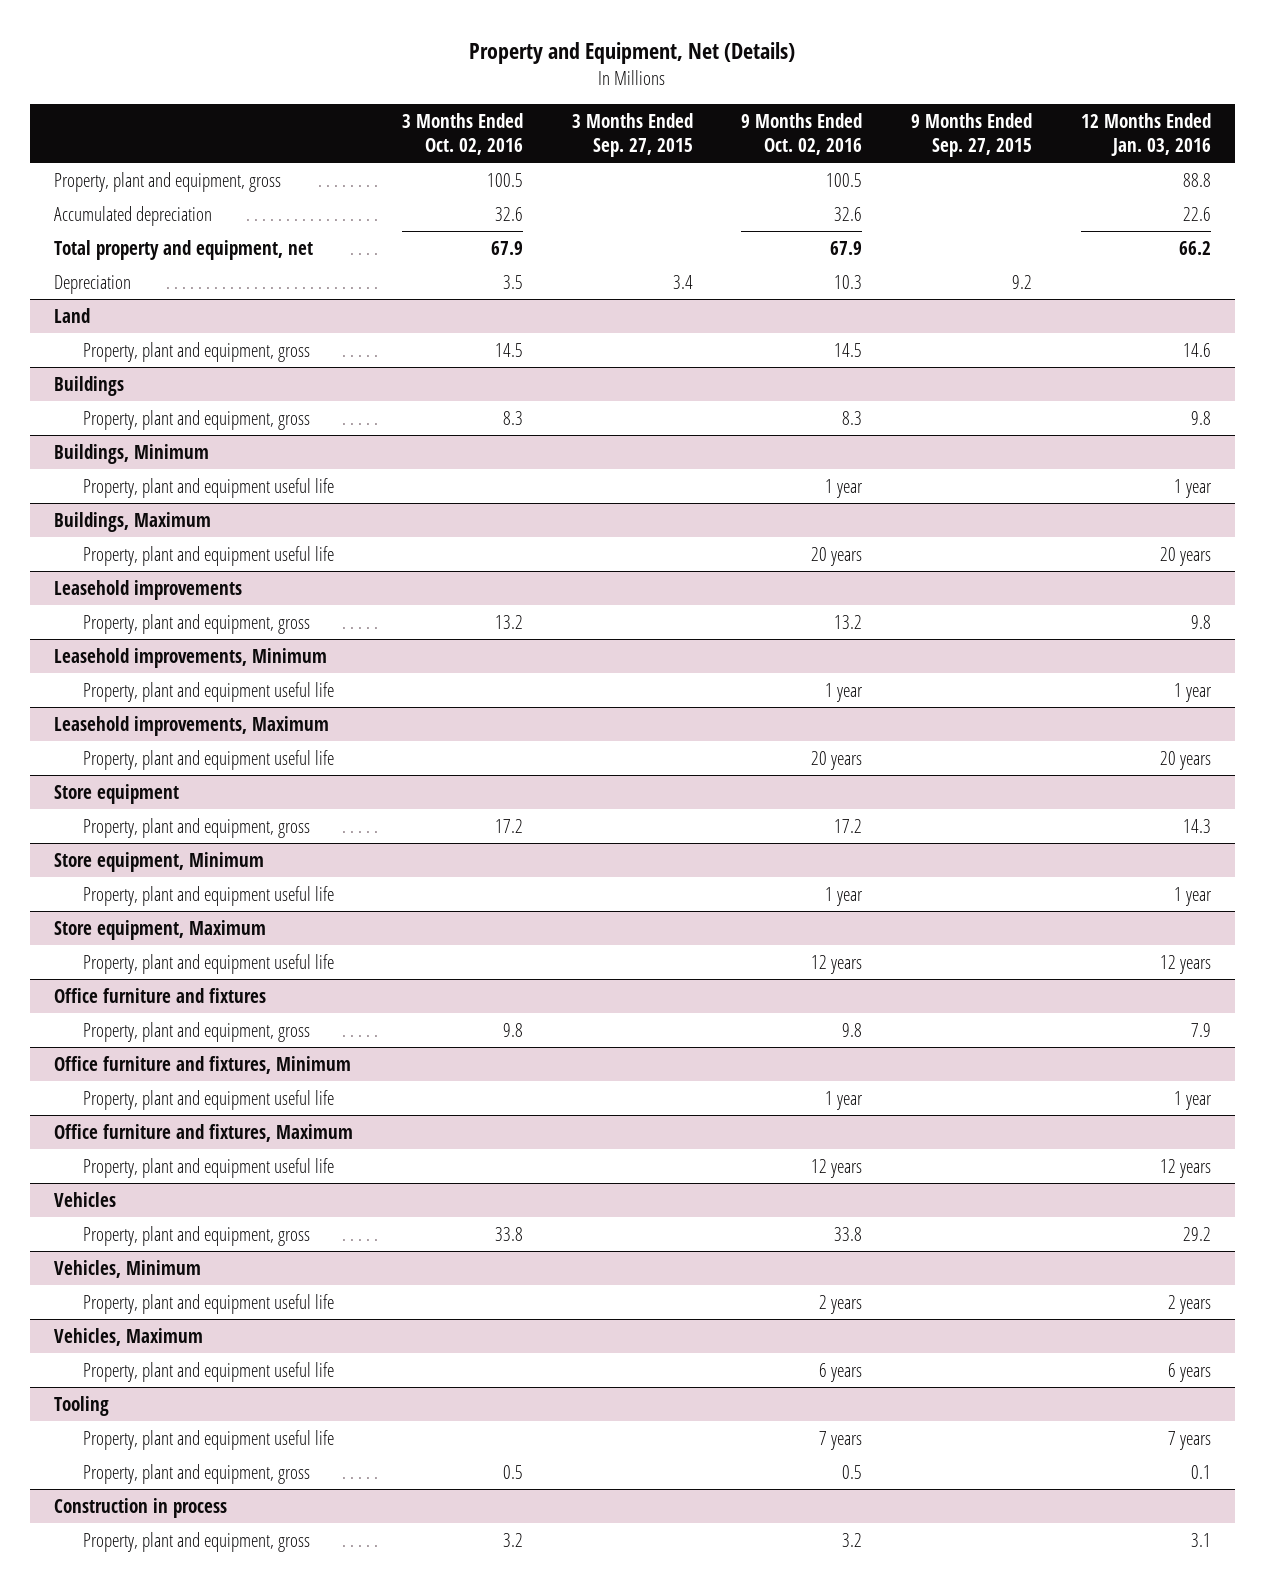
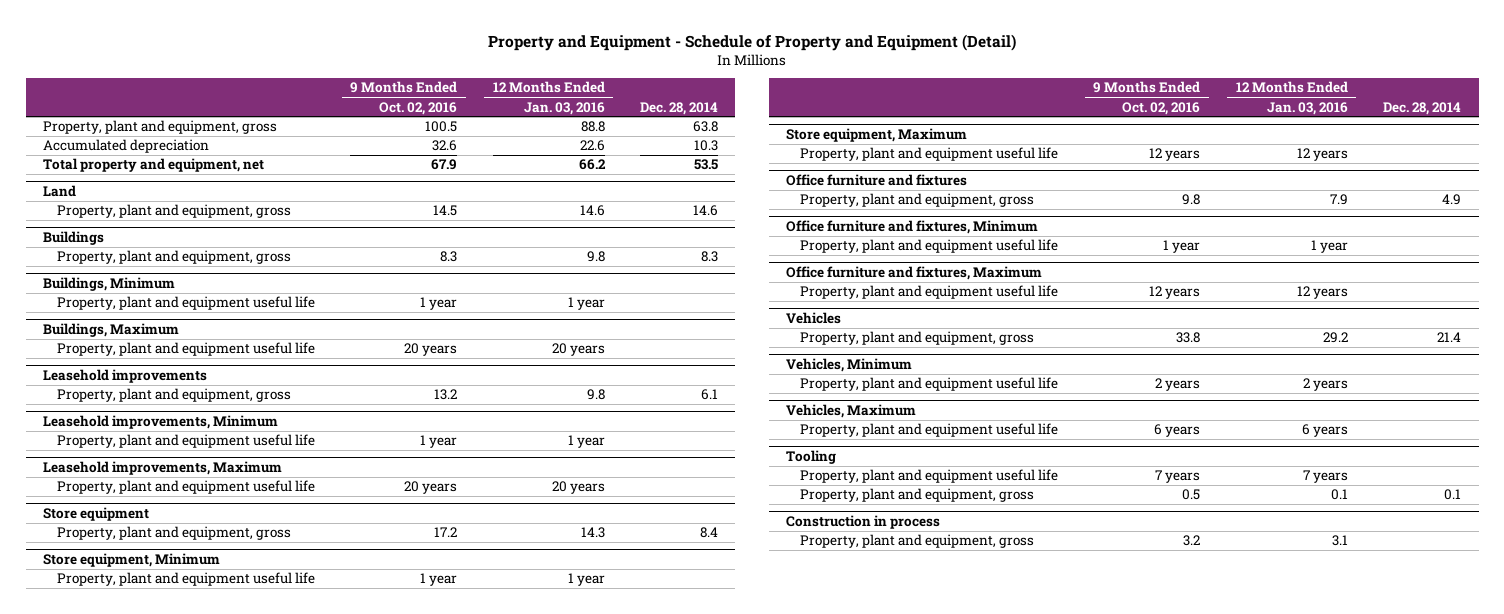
[469,42,796,65] Property and Equipment, Net (Details) -> [488,33,1017,51] Property and Equipment - Schedule of Property and Equipment (Detail)
[401,112,523,156] 3 Months Ended Oct. 02, 2016 -> none
[571,112,693,158] 3 Months Ended Sep. 27, 2015 -> none
[911,112,1033,158] 9 Months Ended Sep. 27, 2015 -> none
none -> [639,101,718,115] Dec. 28, 2014
[54,274,132,294] Depreciation -> none

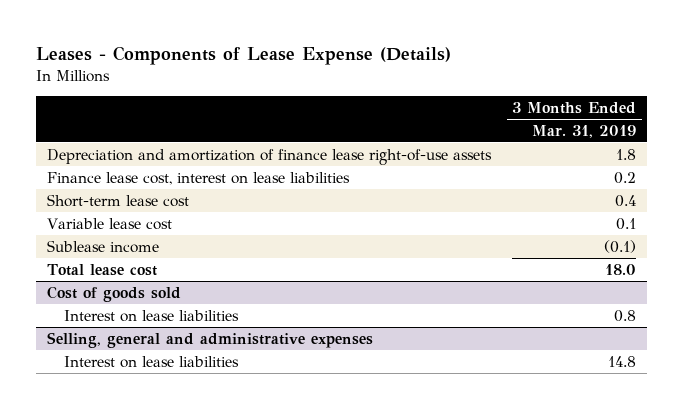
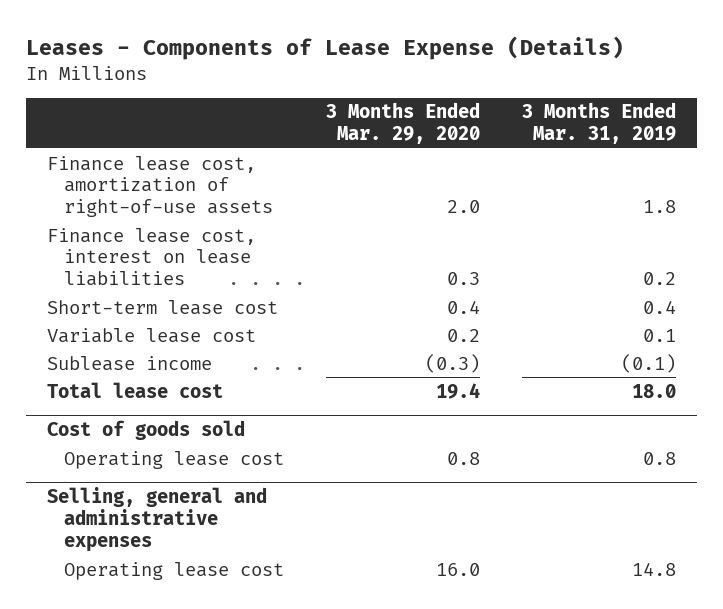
none -> [325,102,480,145] 3 Months Ended Mar. 29, 2020
[46,148,492,165] Depreciation and amortization of finance lease right-of-use assets -> [47,155,273,218] Finance lease cost, amortization of right-of-use assets
[63,309,239,322] Interest on lease liabilities -> [63,450,284,469] Operating lease cost
[63,355,239,368] Interest on lease liabilities -> [63,561,284,580] Operating lease cost

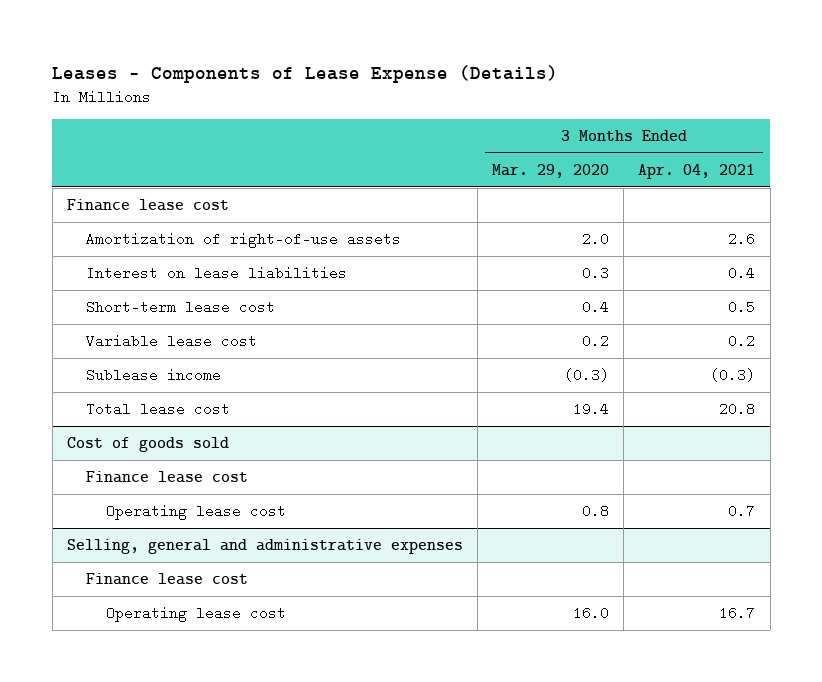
[521,102,676,145] 3 Months Ended Mar. 31, 2019 -> none
none -> [638,164,756,180] Apr. 04, 2021
none -> [66,199,229,212] Finance lease cost
[47,155,273,218] Finance lease cost, amortization of right-of-use assets -> [86,232,402,249] Amortization of right-of-use assets
[47,227,257,287] Finance lease cost, interest on lease liabilities -> [86,266,348,281] Interest on lease liabilities
none -> [86,471,249,484] Finance lease cost
none -> [86,573,249,586] Finance lease cost

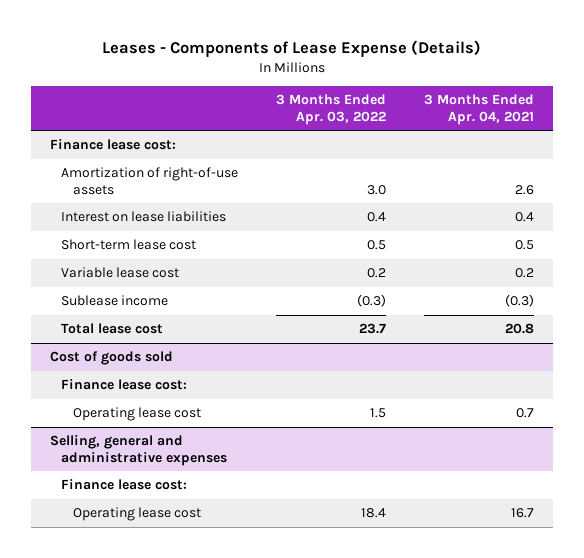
[492,164,610,179] Mar. 29, 2020 -> none
none -> [276,94,387,125] 3 Months Ended Apr. 03, 2022
[66,199,229,212] Finance lease cost -> [49,139,176,151] Finance lease cost:
[86,471,249,484] Finance lease cost -> [61,379,188,391] Finance lease cost:
[86,573,249,586] Finance lease cost -> [61,479,188,491] Finance lease cost:

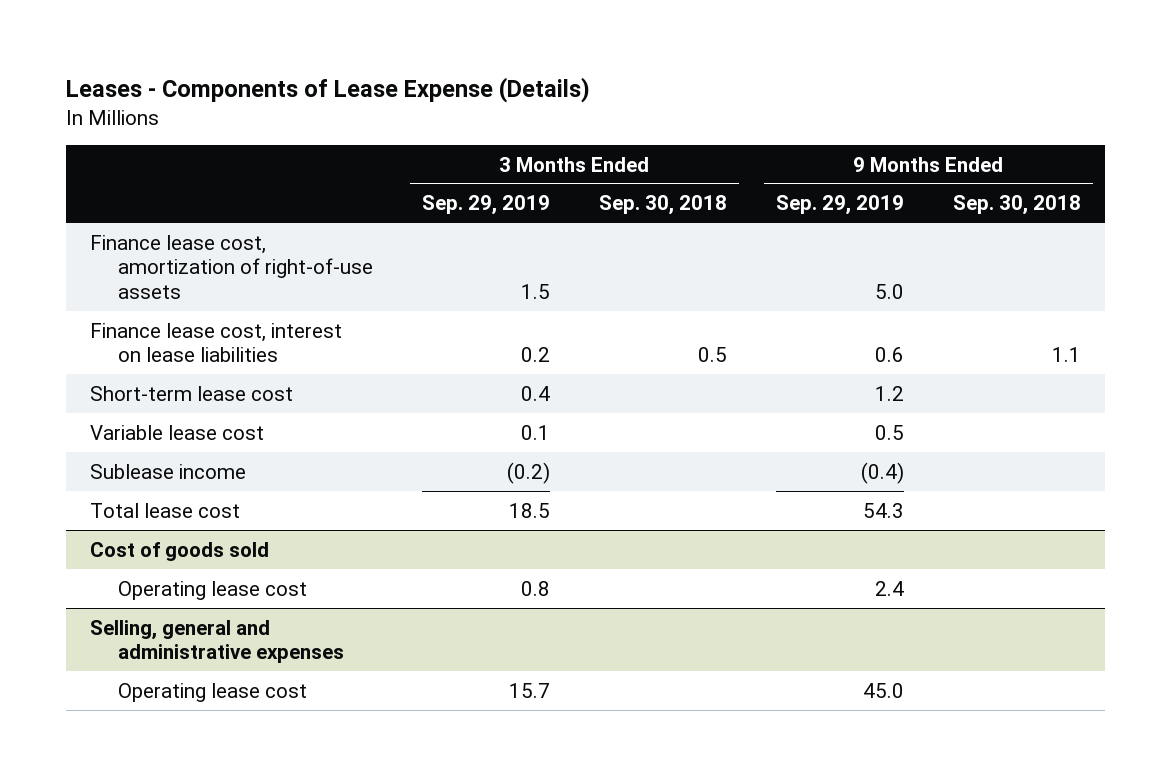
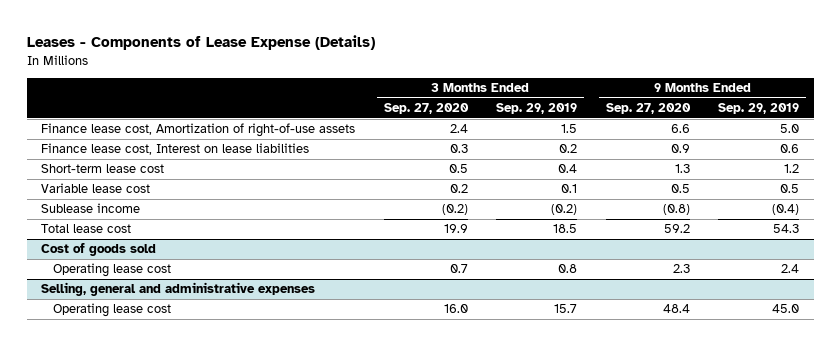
[598,195,727,216] Sep. 30, 2018 -> none
[952,195,1081,216] Sep. 30, 2018 -> none
none -> [383,103,469,115] Sep. 27, 2020
none -> [605,103,691,115] Sep. 27, 2020
[90,234,374,299] Finance lease cost, amortization of right-of-use assets -> [41,123,356,138] Finance lease cost, Amortization of right-of-use assets
[90,322,343,363] Finance lease cost, interest on lease liabilities -> [41,143,310,156] Finance lease cost, Interest on lease liabilities

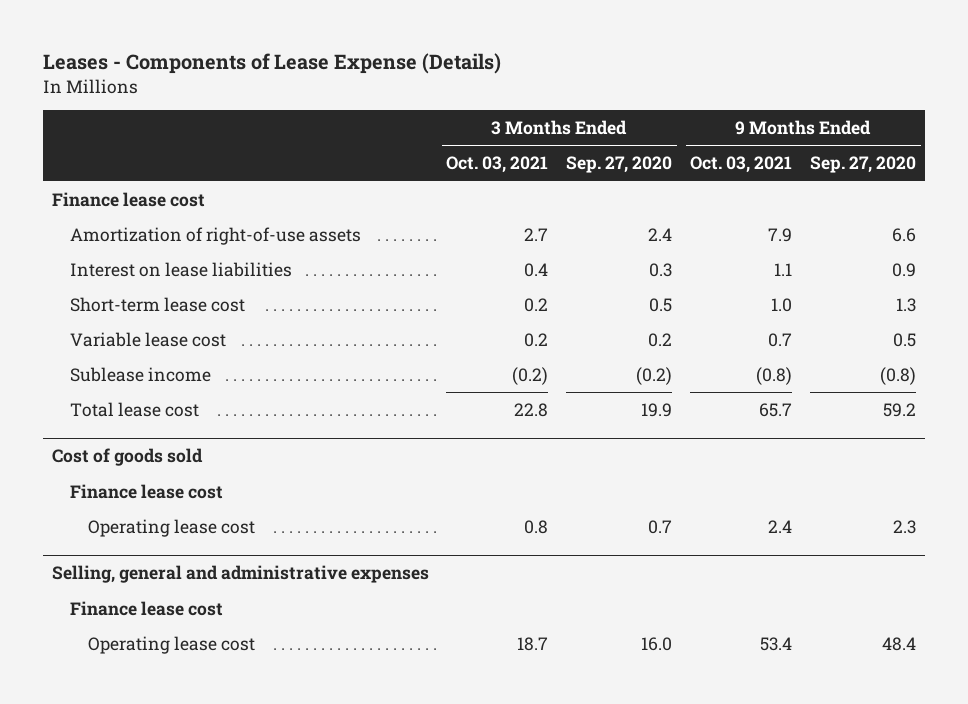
[496,103,578,115] Sep. 29, 2019 -> none
[718,103,800,115] Sep. 29, 2019 -> none
none -> [446,156,549,174] Oct. 03, 2021
none -> [690,156,793,174] Oct. 03, 2021
none -> [51,191,205,207] Finance lease cost
[41,123,356,138] Finance lease cost, Amortization of right-of-use assets -> [69,226,361,245] Amortization of right-of-use assets
[41,143,310,156] Finance lease cost, Interest on lease liabilities -> [69,261,292,277] Interest on lease liabilities
none -> [69,483,223,499] Finance lease cost
none -> [69,600,223,616] Finance lease cost

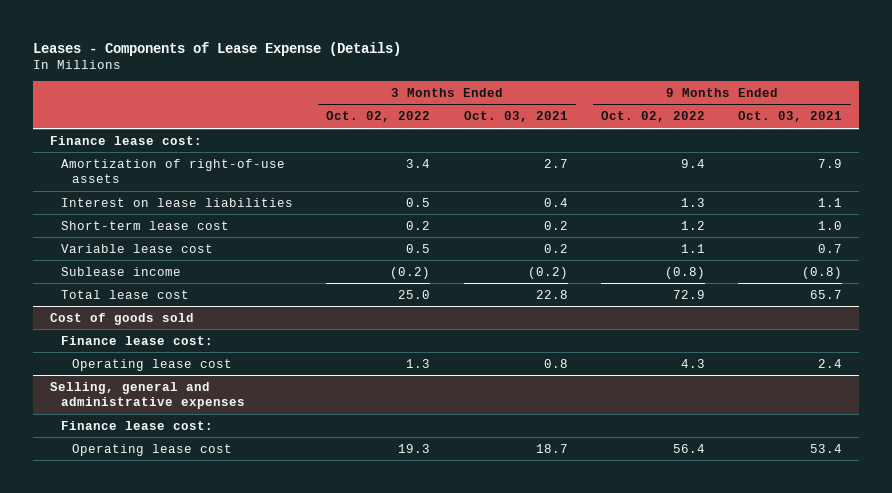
[566,156,673,174] Sep. 27, 2020 -> none
[810,156,917,174] Sep. 27, 2020 -> none
none -> [326,111,431,123] Oct. 02, 2022
none -> [600,111,705,123] Oct. 02, 2022
[51,191,205,207] Finance lease cost -> [50,135,203,145] Finance lease cost:
[69,483,223,499] Finance lease cost -> [60,335,213,345] Finance lease cost:
[69,600,223,616] Finance lease cost -> [60,420,213,430] Finance lease cost:

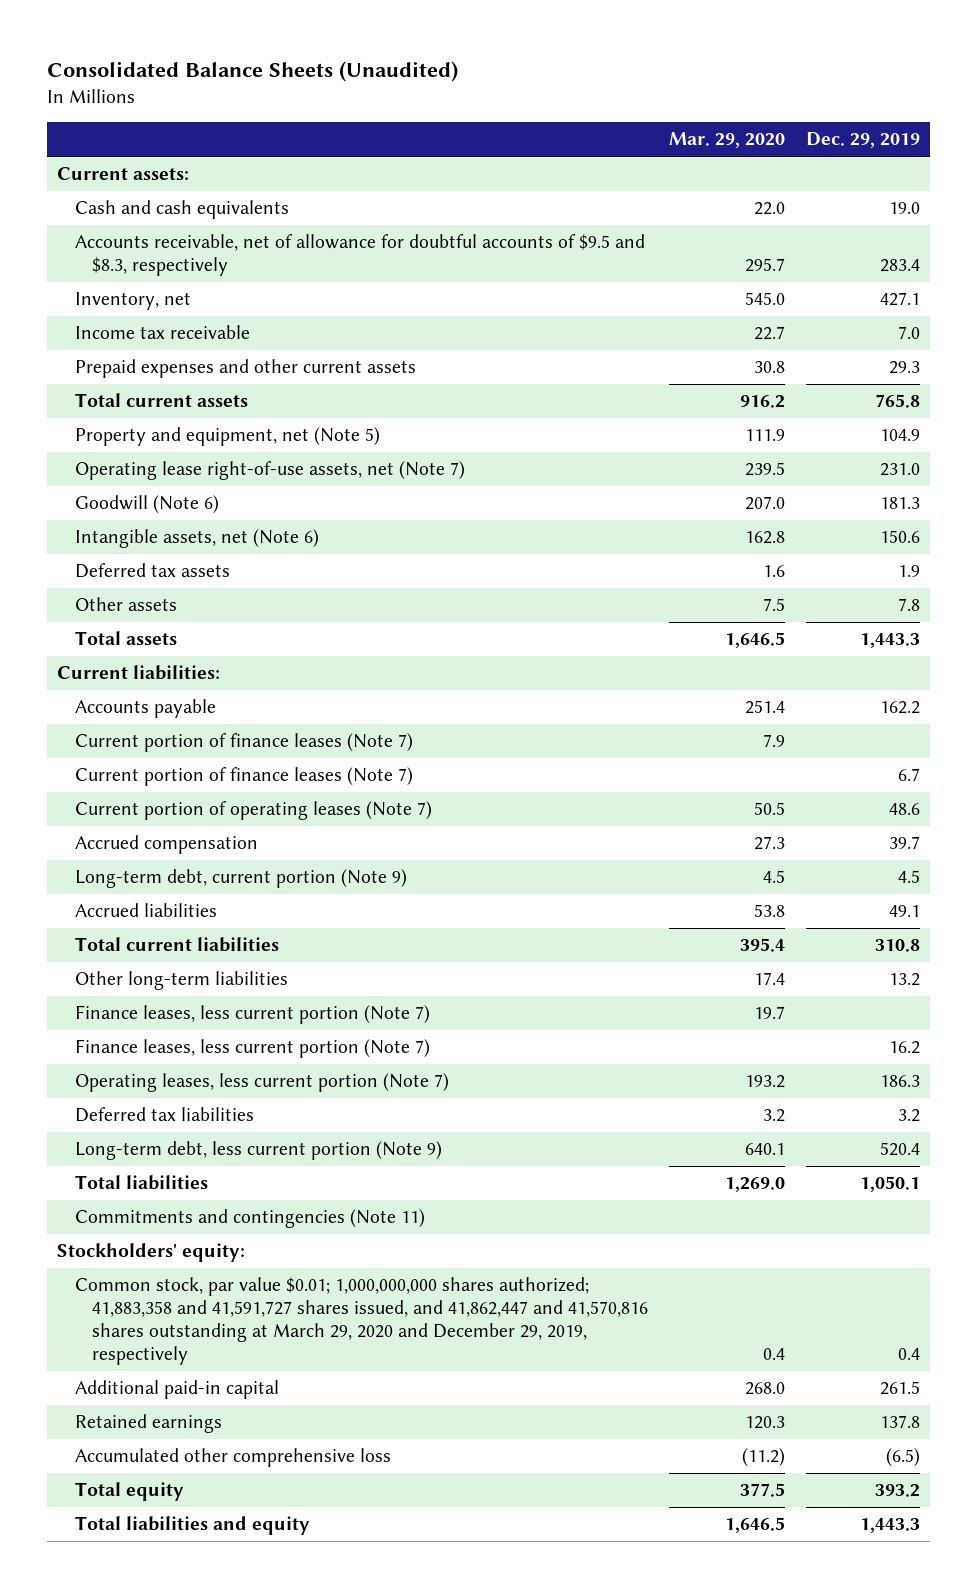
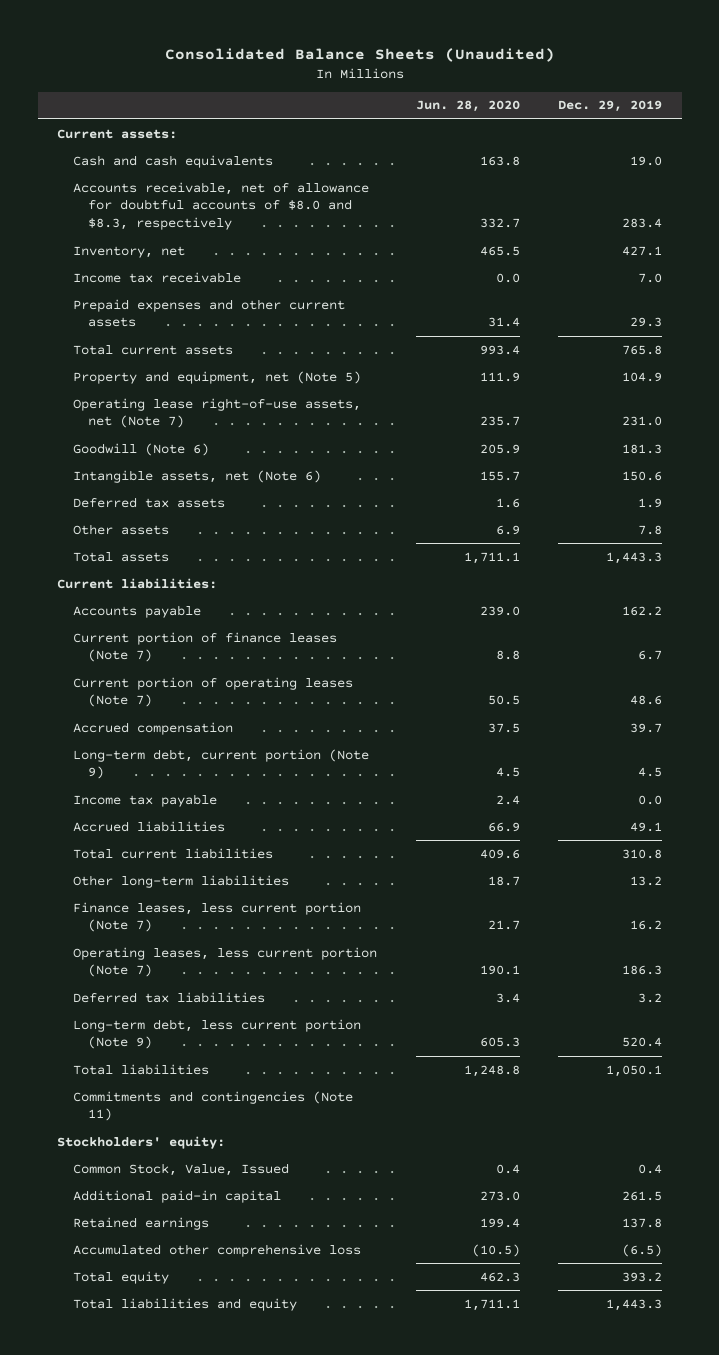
[669,132,786,149] Mar. 29, 2020 -> none
none -> [415,100,520,113] Jun. 28, 2020
[74,234,645,277] Accounts receivable, net of allowance for doubtful accounts of $9.5 and $8.3, respectively -> [72,181,369,231] Accounts receivable, net of allowance for doubtful accounts of $8.0 and $8.3, respectively
[74,733,413,753] Current portion of finance leases (Note 7) -> none
none -> [72,793,217,807] Income tax payable
[74,1005,430,1025] Finance leases, less current portion (Note 7) -> none
[74,1277,649,1366] Common stock, par value $0.01; 1,000,000,000 shares authorized; 41,883,358 and 41,591,727 shares issued, and 41,862,447 and 41,570,816 shares outstanding at March 29, 2020 and December 29, 2019, respectively -> [72,1162,289,1176] Common Stock, Value, Issued

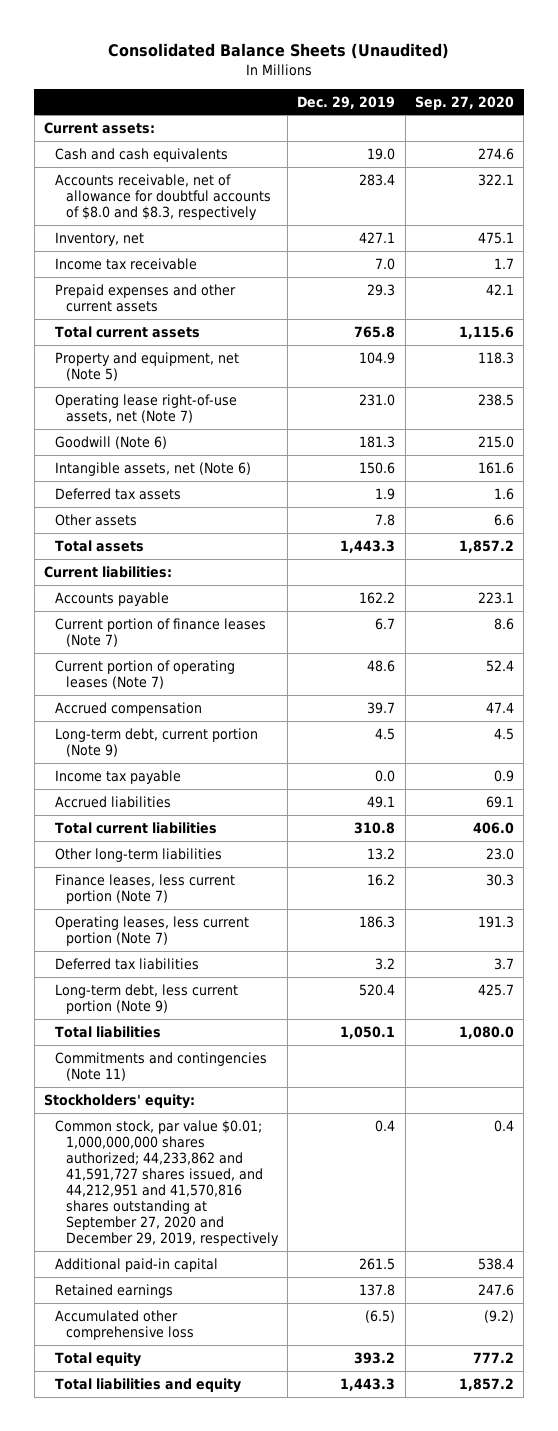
[415,100,520,113] Jun. 28, 2020 -> none
none -> [414,95,514,110] Sep. 27, 2020
[72,1162,289,1176] Common Stock, Value, Issued -> [55,1119,279,1246] Common stock, par value $0.01; 1,000,000,000 shares authorized; 44,233,862 and 41,591,727 shares issued, and 44,212,951 and 41,570,816 shares outstanding at September 27, 2020 and December 29, 2019, respectively

